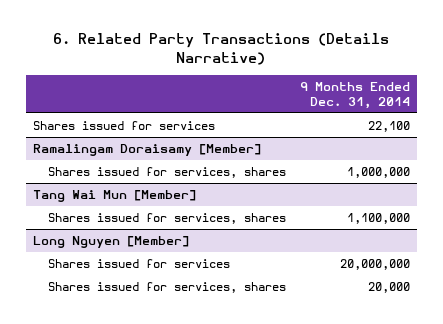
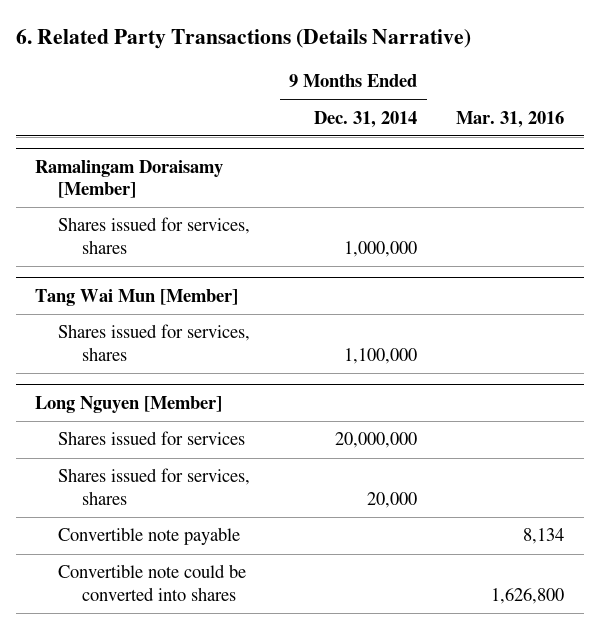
none -> [456,110,565,128] Mar. 31, 2016
[33,120,216,130] Shares issued for services -> none
none -> [58,527,241,546] Convertible note payable
none -> [58,564,247,601] Convertible note could be converted into shares

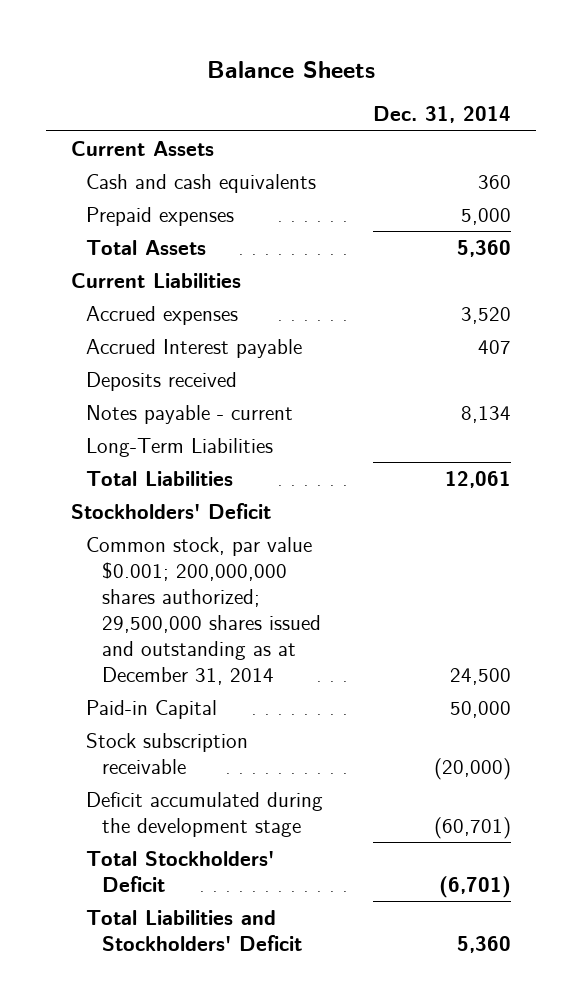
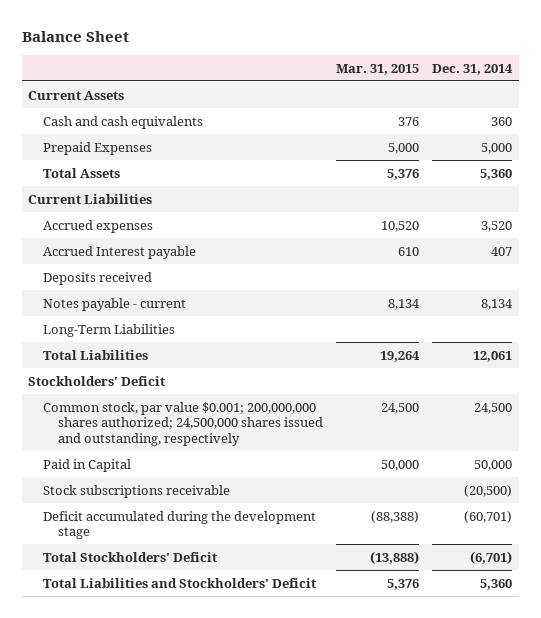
[206,60,375,78] Balance Sheets -> [21,30,129,42] Balance Sheet
none -> [336,63,420,75] Mar. 31, 2015
[86,206,235,226] Prepaid expenses -> [43,141,153,155] Prepaid Expenses
[86,536,321,685] Common stock, par value $0.001; 200,000,000 shares authorized; 29,500,000 shares issued and outstanding as at December 31, 2014 -> [43,401,324,447] Common stock, par value $0.001; 200,000,000 shares authorized; 24,500,000 shares issued and outstanding, respectively
[86,699,218,719] Paid-in Capital -> [43,458,132,472] Paid in Capital
[86,732,249,774] Stock subscription receivable -> [43,484,231,498] Stock subscriptions receivable
[433,757,511,780] (20,000) -> [464,484,513,497] (20,500)

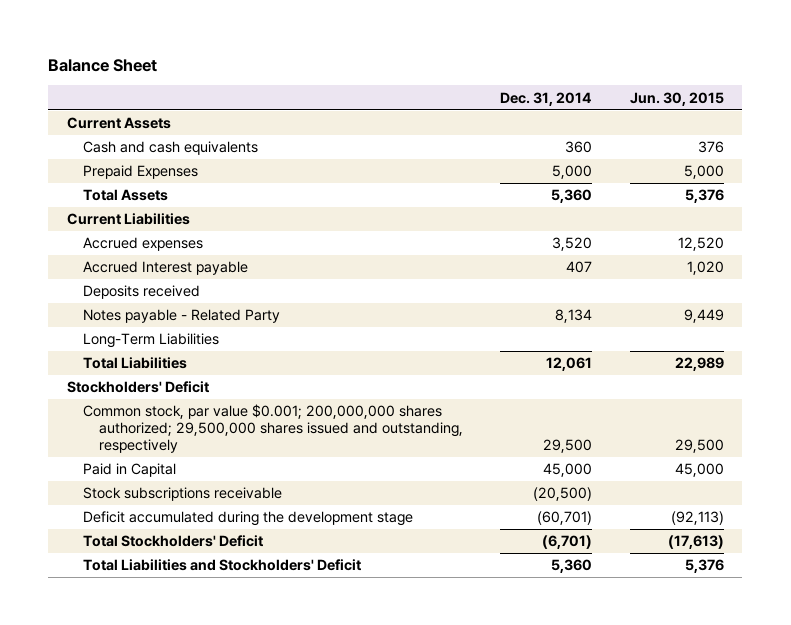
[336,63,420,75] Mar. 31, 2015 -> none
none -> [629,91,724,106] Jun. 30, 2015
[43,297,187,311] Notes payable - current -> [83,309,281,324] Notes payable - Related Party
[43,401,324,447] Common stock, par value $0.001; 200,000,000 shares authorized; 24,500,000 shares issued and outstanding, respectively -> [83,404,464,453] Common stock, par value $0.001; 200,000,000 shares authorized; 29,500,000 shares issued and outstanding, respectively
[474,402,513,414] 24,500 -> [543,438,593,453] 29,500
[474,459,513,471] 50,000 -> [543,463,593,478] 45,000

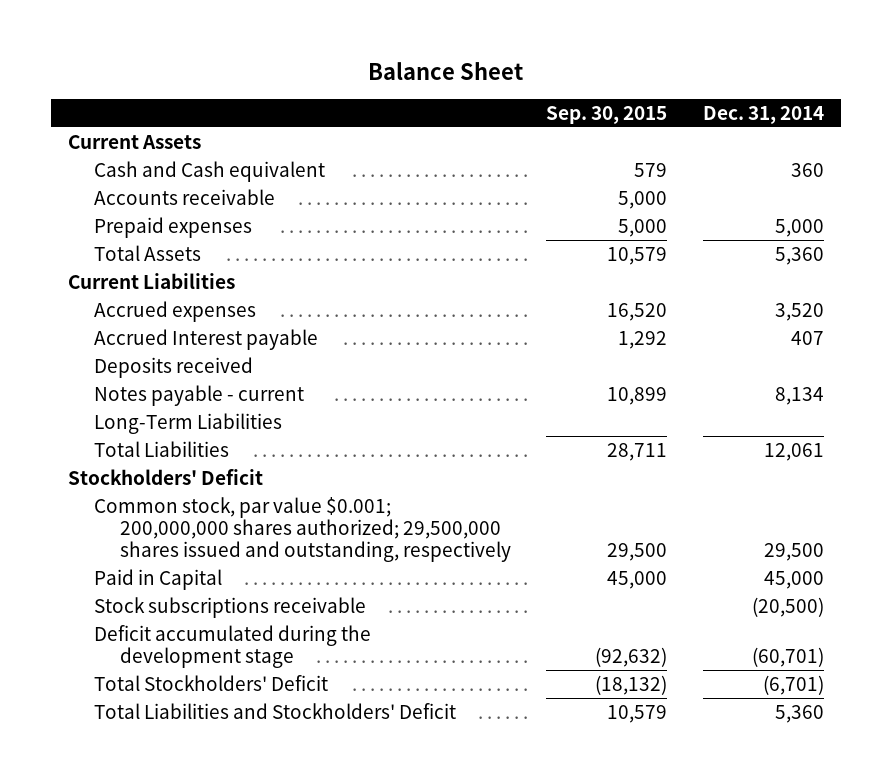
[629,91,724,106] Jun. 30, 2015 -> none
none -> [546,105,668,124] Sep. 30, 2015
[83,141,259,156] Cash and cash equivalents -> [94,160,326,182] Cash and Cash equivalent
none -> [94,188,276,205] Accounts receivable
[83,165,199,180] Prepaid Expenses -> [94,216,253,238] Prepaid expenses
[83,309,281,324] Notes payable - Related Party -> [94,384,305,406] Notes payable - current

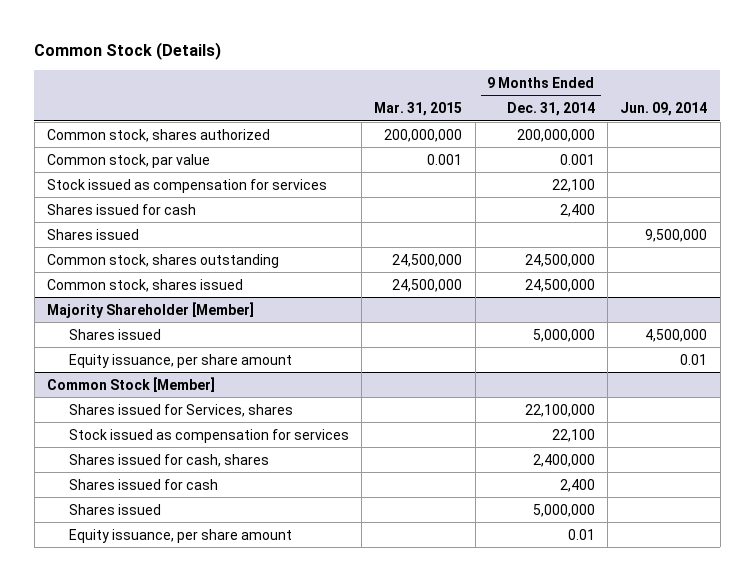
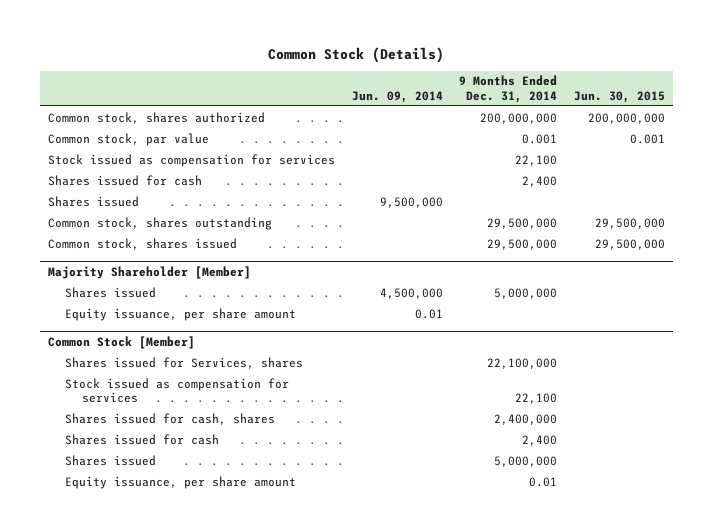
[374,102,463,117] Mar. 31, 2015 -> none
none -> [573,90,665,103] Jun. 30, 2015
[524,253,595,267] 24,500,000 -> [487,217,558,229] 29,500,000
[524,278,595,292] 24,500,000 -> [487,238,558,250] 29,500,000

